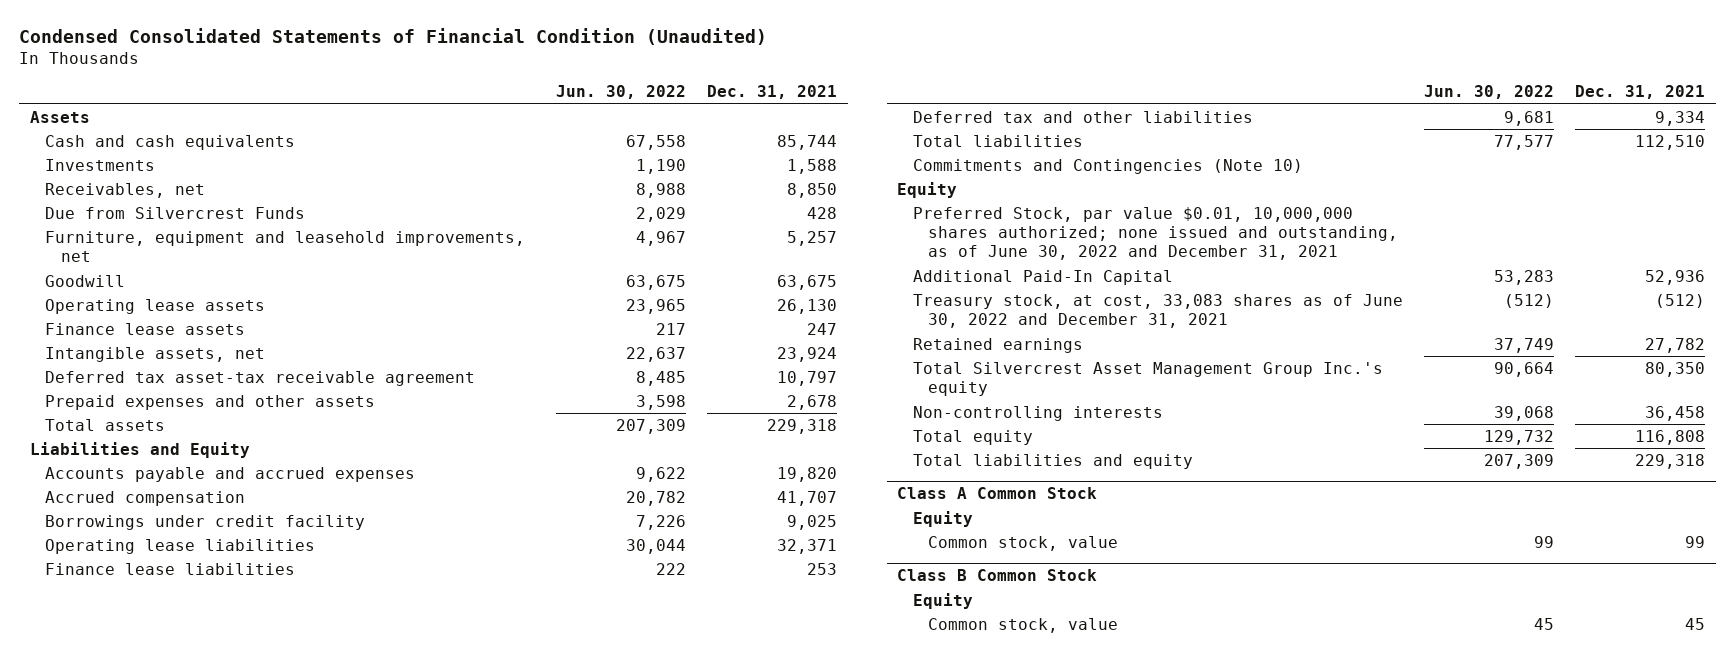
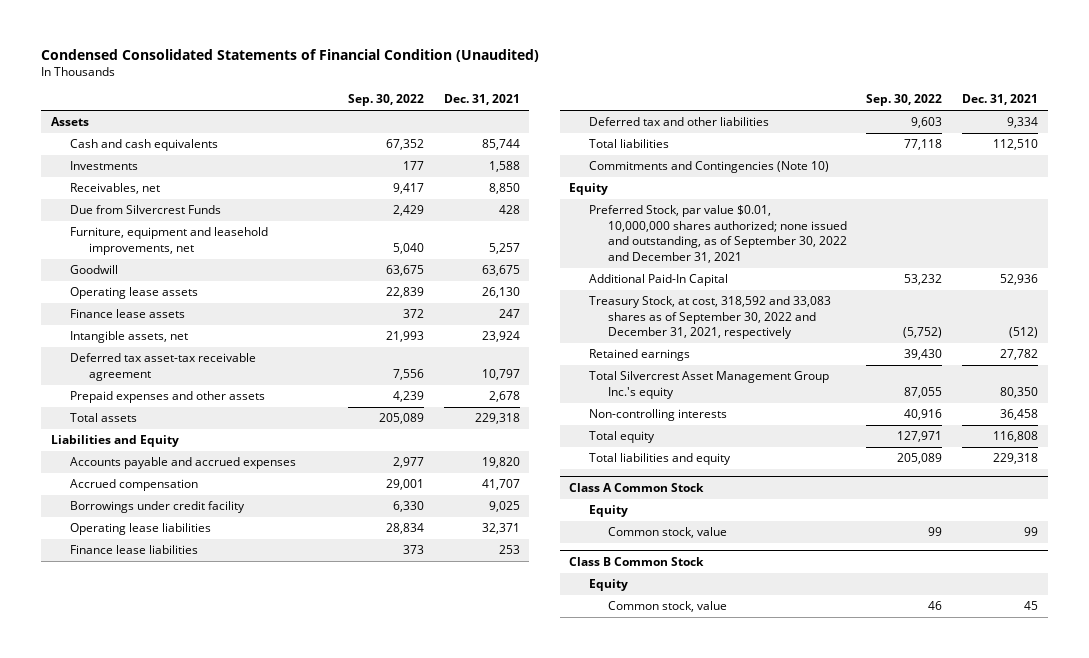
[556,85,687,100] Jun. 30, 2022 -> none
none -> [347,94,424,107] Sep. 30, 2022
[912,206,1399,261] Preferred Stock, par value $0.01, 10,000,000 shares authorized; none issued and outstanding, as of June 30, 2022 and December 31, 2021 -> [588,205,847,263] Preferred Stock, par value $0.01, 10,000,000 shares authorized; none issued and outstanding, as of September 30, 2022 and December 31, 2021
[912,293,1403,329] Treasury stock, at cost, 33,083 shares as of June 30, 2022 and December 31, 2021 -> [588,296,831,340] Treasury Stock, at cost, 318,592 and 33,083 shares as of September 30, 2022 and December 31, 2021, respectively

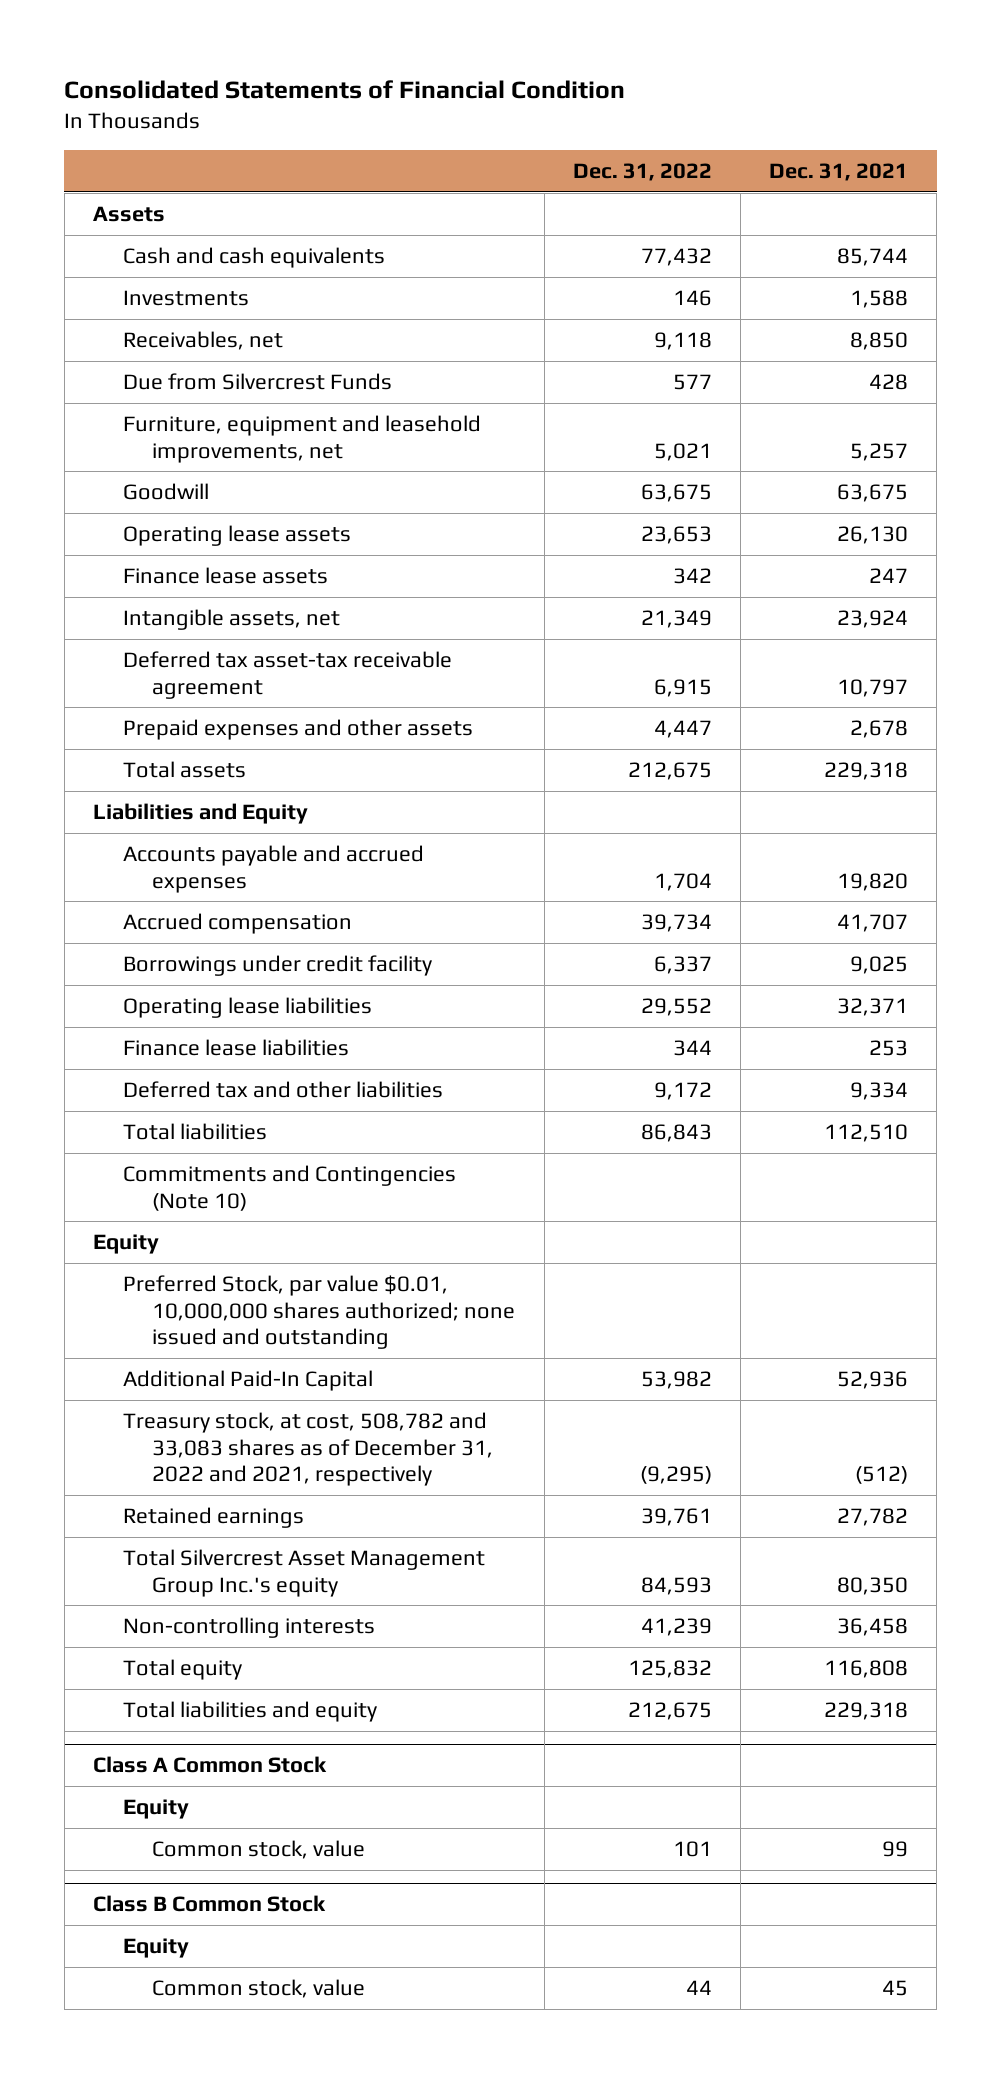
[40,48,539,62] Condensed Consolidated Statements of Financial Condition (Unaudited) -> [64,80,626,100] Consolidated Statements of Financial Condition
[347,94,424,107] Sep. 30, 2022 -> none
none -> [572,162,712,181] Dec. 31, 2022
[588,205,847,263] Preferred Stock, par value $0.01, 10,000,000 shares authorized; none issued and outstanding, as of September 30, 2022 and December 31, 2021 -> [122,1275,516,1349] Preferred Stock, par value $0.01, 10,000,000 shares authorized; none issued and outstanding
[588,296,831,340] Treasury Stock, at cost, 318,592 and 33,083 shares as of September 30, 2022 and December 31, 2021, respectively -> [122,1412,494,1486] Treasury stock, at cost, 508,782 and 33,083 shares as of December 31, 2022 and 2021, respectively

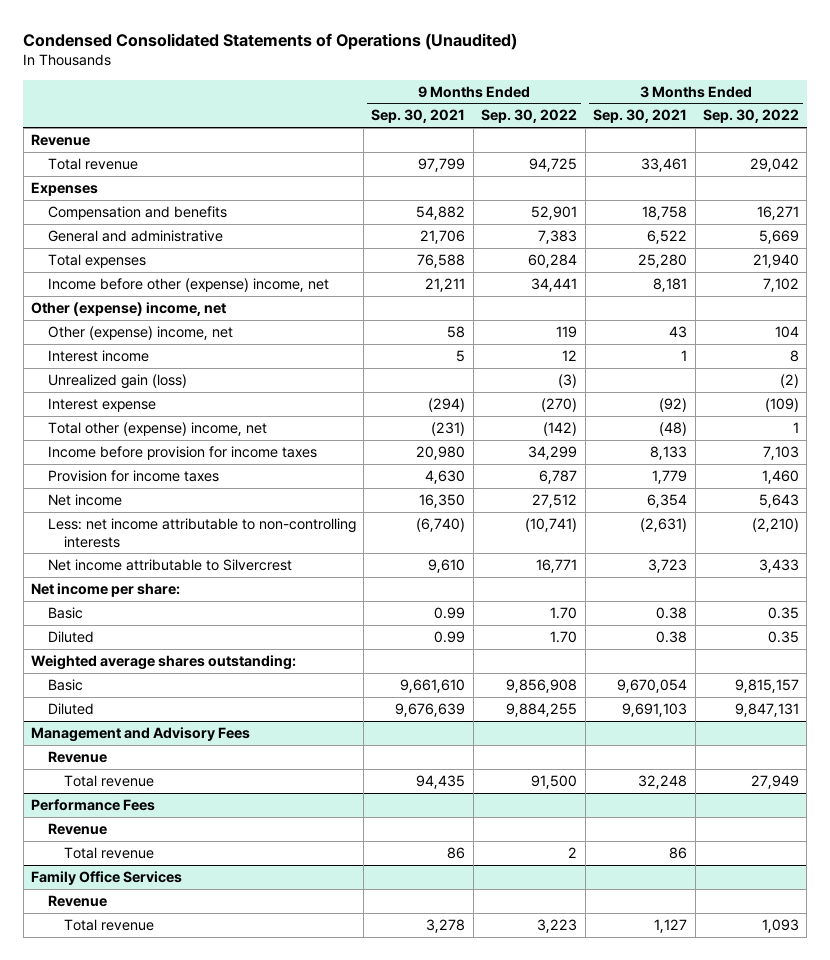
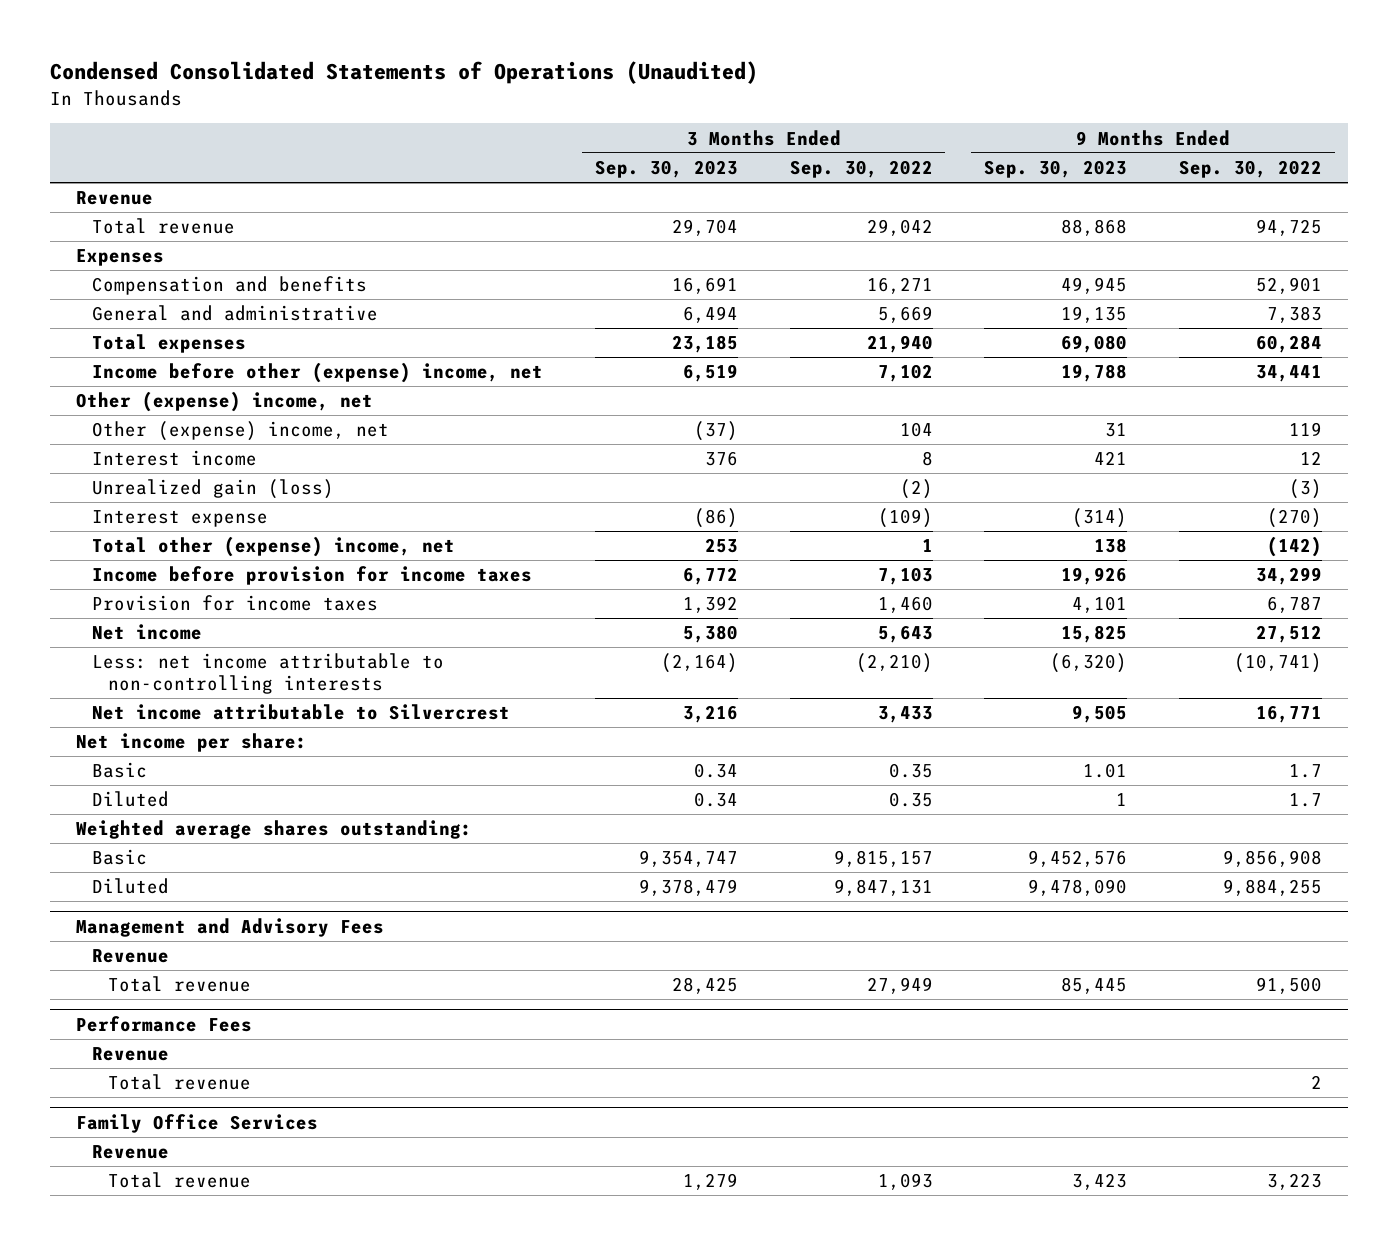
[371,109,466,124] Sep. 30, 2021 -> none
[593,109,688,124] Sep. 30, 2021 -> none
none -> [594,160,738,179] Sep. 30, 2023
none -> [984,160,1128,179] Sep. 30, 2023
[550,606,578,619] 1.70 -> [1289,764,1323,779] 1.7
[550,630,578,643] 1.70 -> [1289,793,1323,808] 1.7

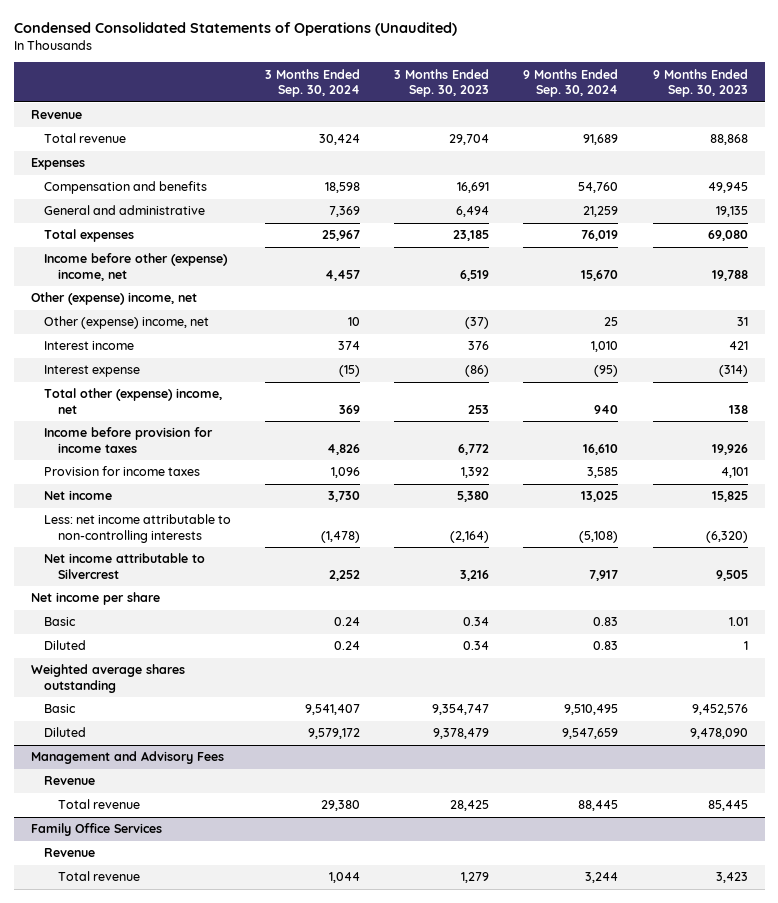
[789,160,933,179] Sep. 30, 2022 -> none
[1179,160,1323,179] Sep. 30, 2022 -> none
none -> [265,68,361,98] 3 Months Ended Sep. 30, 2024
none -> [523,68,619,98] 9 Months Ended Sep. 30, 2024
[92,479,335,500] Unrealized gain (loss) -> none
[76,733,308,753] Net income per share: -> [30,592,160,606] Net income per share
[76,820,473,840] Weighted average shares outstanding: -> [30,664,185,693] Weighted average shares outstanding
[76,1016,253,1033] Performance Fees -> none
[92,1047,170,1062] Revenue -> none
[107,1074,251,1091] Total revenue -> none

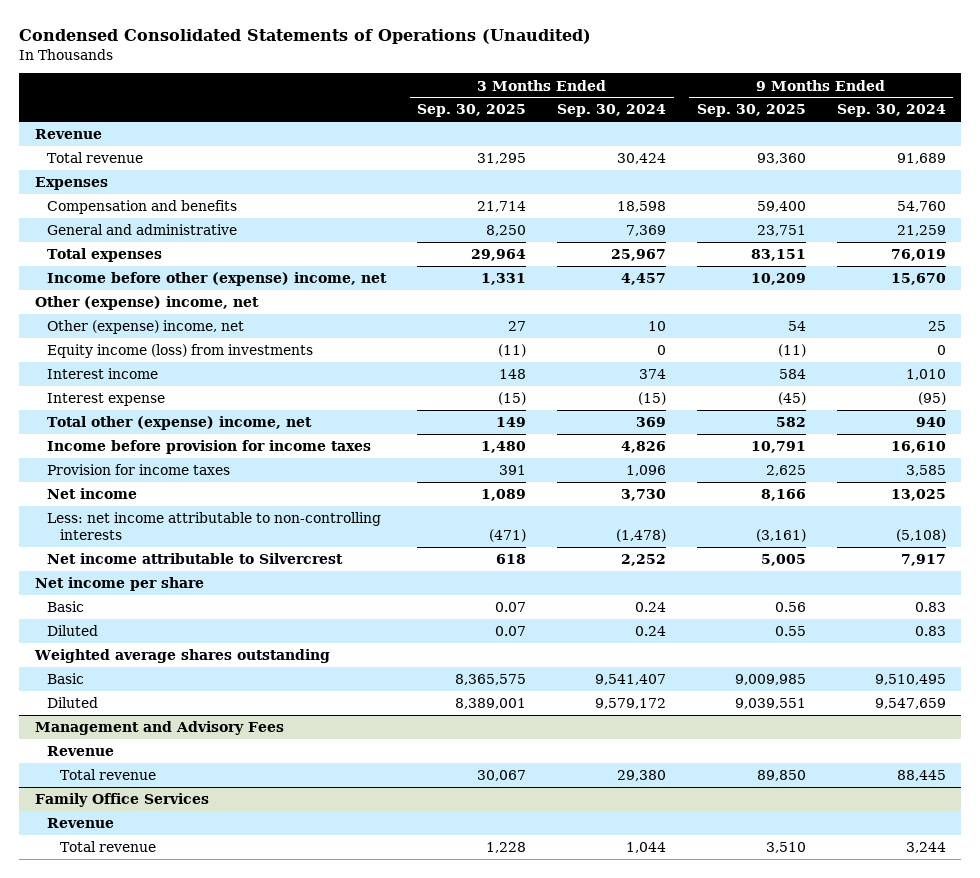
[394,68,490,98] 3 Months Ended Sep. 30, 2023 -> none
[652,68,748,98] 9 Months Ended Sep. 30, 2023 -> none
none -> [417,104,527,118] Sep. 30, 2025
none -> [696,104,806,118] Sep. 30, 2025
none -> [47,344,314,359] Equity income (loss) from investments

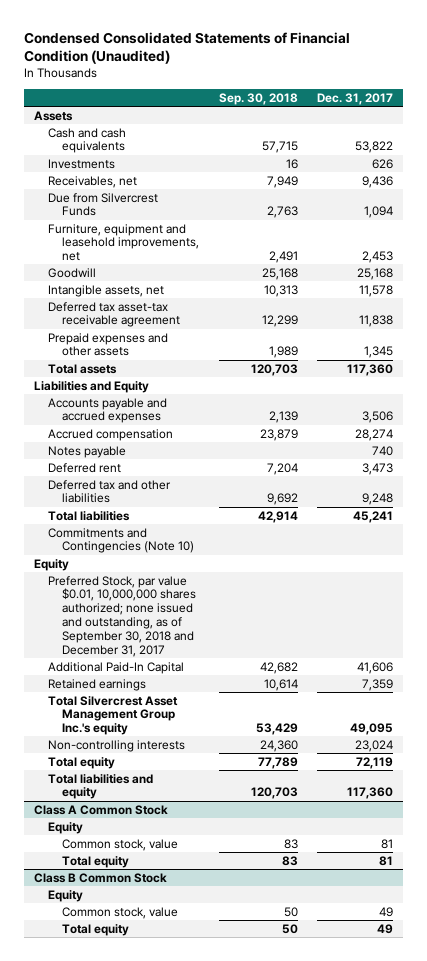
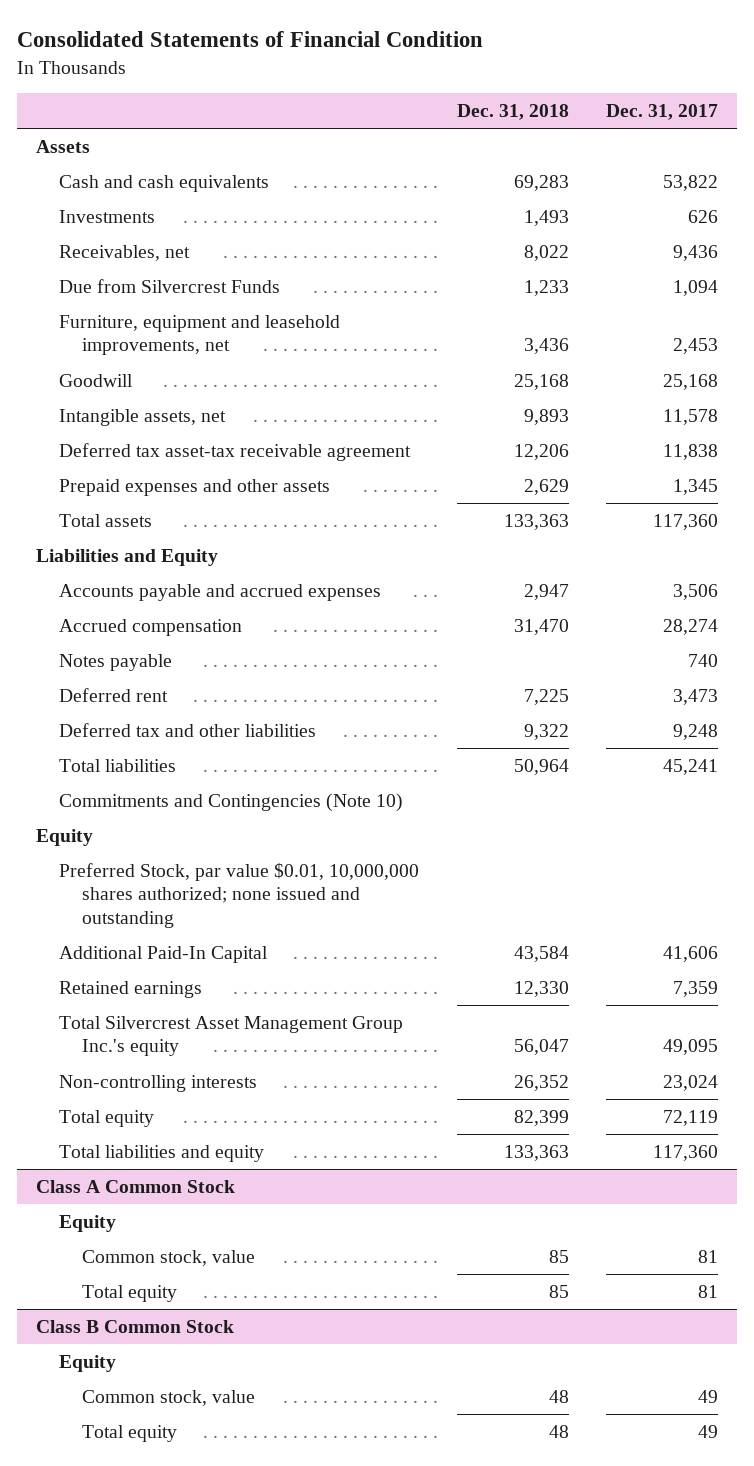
[24,31,351,65] Condensed Consolidated Statements of Financial Condition (Unaudited) -> [17,31,484,48] Consolidated Statements of Financial Condition
[218,92,298,105] Sep. 30, 2018 -> none
none -> [456,103,569,120] Dec. 31, 2018
[47,575,197,657] Preferred Stock, par value $0.01, 10,000,000 shares authorized; none issued and outstanding, as of September 30, 2018 and December 31, 2017 -> [59,863,420,928] Preferred Stock, par value $0.01, 10,000,000 shares authorized; none issued and outstanding

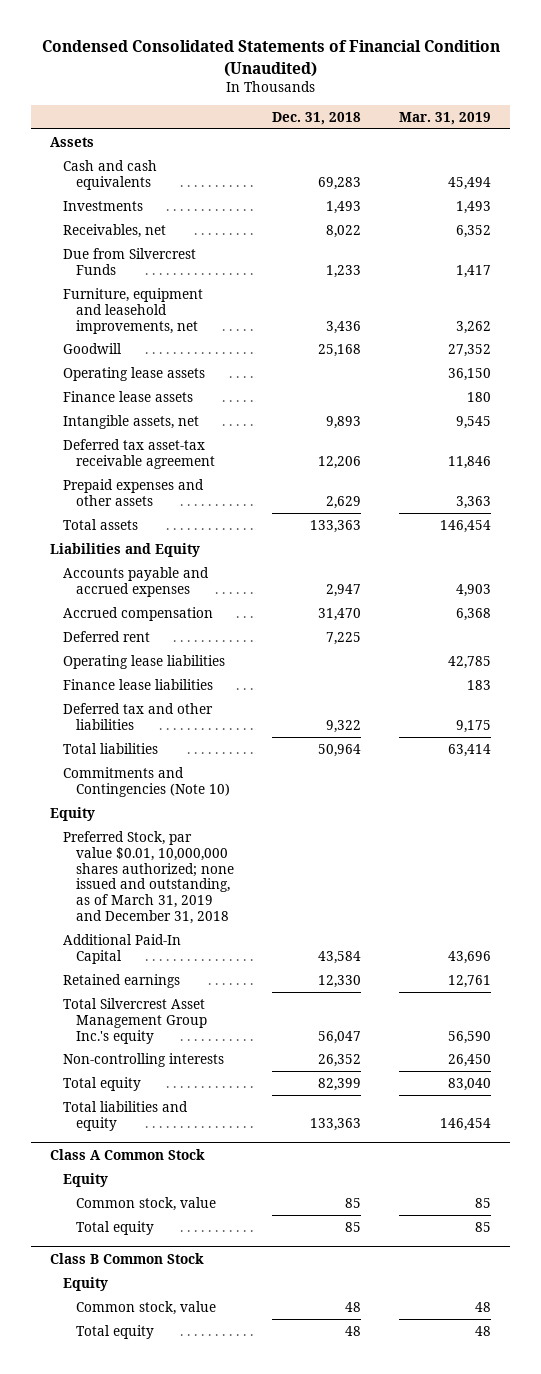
[17,31,484,48] Consolidated Statements of Financial Condition -> [41,40,500,77] Condensed Consolidated Statements of Financial Condition (Unaudited)
[606,103,719,120] Dec. 31, 2017 -> none
none -> [398,112,491,126] Mar. 31, 2019
none -> [63,366,206,381] Operating lease assets
none -> [63,390,194,402] Finance lease assets
[59,654,173,672] Notes payable -> none
none -> [63,654,226,669] Operating lease liabilities
none -> [63,678,214,690] Finance lease liabilities
[59,863,420,928] Preferred Stock, par value $0.01, 10,000,000 shares authorized; none issued and outstanding -> [63,830,235,925] Preferred Stock, par value $0.01, 10,000,000 shares authorized; none issued and outstanding, as of March 31, 2019 and December 31, 2018

